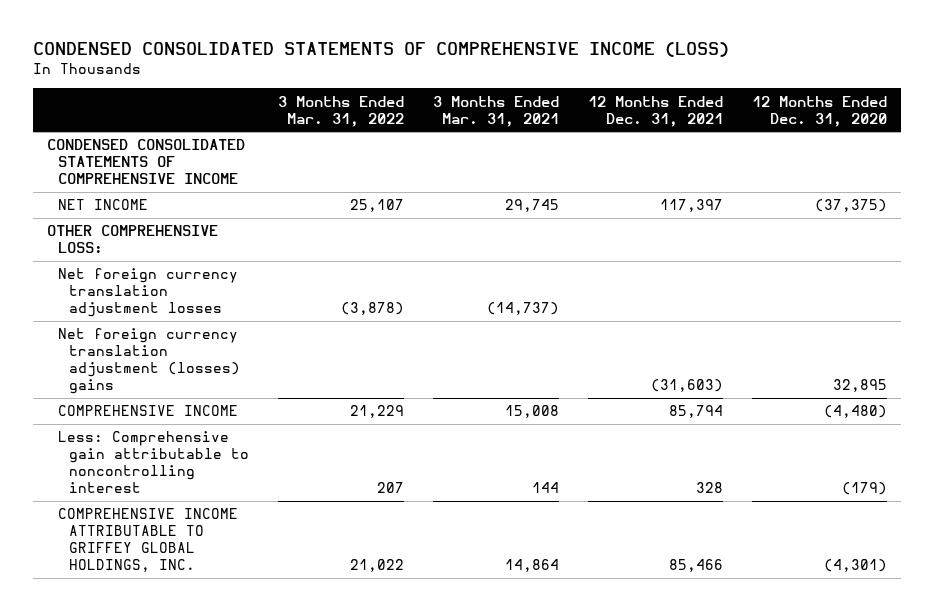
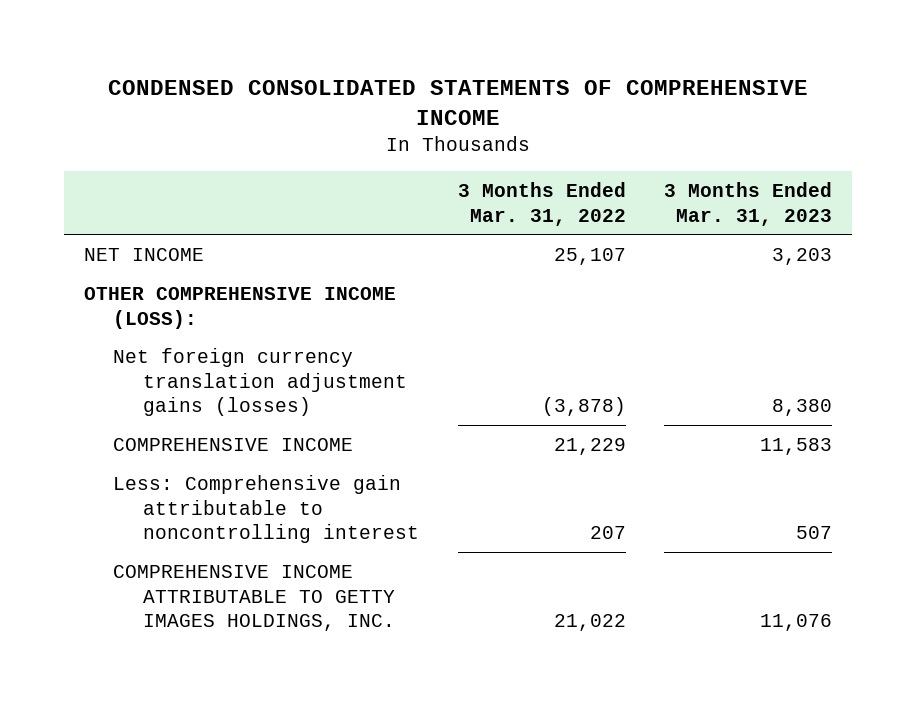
[33,42,730,58] CONDENSED CONSOLIDATED STATEMENTS OF COMPREHENSIVE INCOME (LOSS) -> [108,79,809,125] CONDENSED CONSOLIDATED STATEMENTS OF COMPREHENSIVE INCOME
[433,95,560,127] 3 Months Ended Mar. 31, 2021 -> none
[587,95,723,127] 12 Months Ended Dec. 31, 2021 -> none
[751,95,887,127] 12 Months Ended Dec. 31, 2020 -> none
none -> [664,181,833,226] 3 Months Ended Mar. 31, 2023
[47,139,246,185] CONDENSED CONSOLIDATED STATEMENTS OF COMPREHENSIVE INCOME -> none
[58,328,241,395] Net foreign currency translation adjustment (losses) gains -> none
[47,225,219,254] OTHER COMPREHENSIVE LOSS: -> [83,286,396,329] OTHER COMPREHENSIVE INCOME (LOSS):
[58,268,239,318] Net foreign currency translation adjustment losses -> [113,347,408,417] Net foreign currency translation adjustment gains (losses)
[58,508,239,573] COMPREHENSIVE INCOME ATTRIBUTABLE TO GRIFFEY GLOBAL HOLDINGS, INC. -> [113,564,396,632] COMPREHENSIVE INCOME ATTRIBUTABLE TO GETTY IMAGES HOLDINGS, INC.

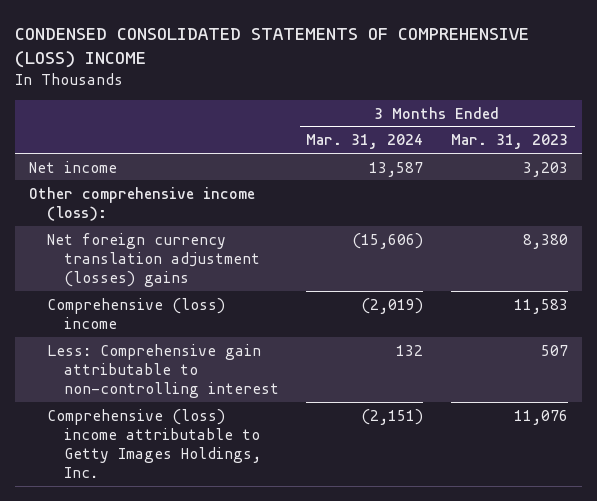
[108,79,809,125] CONDENSED CONSOLIDATED STATEMENTS OF COMPREHENSIVE INCOME -> [15,27,530,68] CONDENSED CONSOLIDATED STATEMENTS OF COMPREHENSIVE (LOSS) INCOME
[457,181,626,226] 3 Months Ended Mar. 31, 2022 -> none
none -> [306,134,424,150] Mar. 31, 2024
[83,247,204,261] NET INCOME -> [29,160,118,173] Net income
[83,286,396,329] OTHER COMPREHENSIVE INCOME (LOSS): -> [29,186,256,221] Other comprehensive income (loss):
[113,347,408,417] Net foreign currency translation adjustment gains (losses) -> [46,232,261,288] Net foreign currency translation adjustment (losses) gains
[113,437,354,451] COMPREHENSIVE INCOME -> [46,297,225,329] Comprehensive (loss) income
[113,474,420,544] Less: Comprehensive gain attributable to noncontrolling interest -> [46,343,280,399] Less: Comprehensive gain attributable to non-controlling interest
[113,564,396,632] COMPREHENSIVE INCOME ATTRIBUTABLE TO GETTY IMAGES HOLDINGS, INC. -> [46,408,262,479] Comprehensive (loss) income attributable to Getty Images Holdings, Inc.

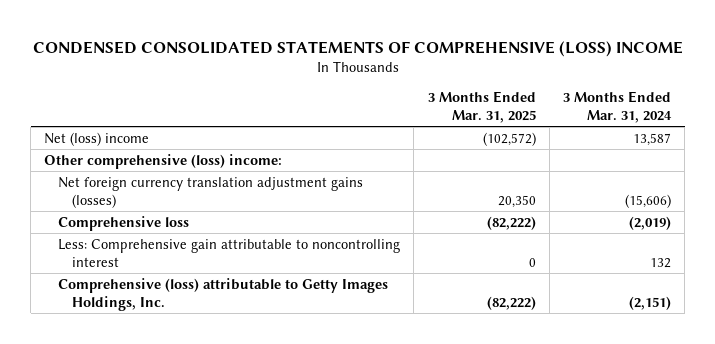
[450,134,568,150] Mar. 31, 2023 -> none
none -> [427,91,536,123] 3 Months Ended Mar. 31, 2025
[29,160,118,173] Net income -> [44,131,150,146] Net (loss) income
[29,186,256,221] Other comprehensive income (loss): -> [44,153,283,169] Other comprehensive (loss) income:
[46,232,261,288] Net foreign currency translation adjustment (losses) gains -> [58,176,364,208] Net foreign currency translation adjustment gains (losses)
[46,297,225,329] Comprehensive (loss) income -> [58,215,190,231] Comprehensive loss
[46,343,280,399] Less: Comprehensive gain attributable to non-controlling interest -> [58,238,401,267] Less: Comprehensive gain attributable to noncontrolling interest
[46,408,262,479] Comprehensive (loss) income attributable to Getty Images Holdings, Inc. -> [58,277,389,311] Comprehensive (loss) attributable to Getty Images Holdings, Inc.

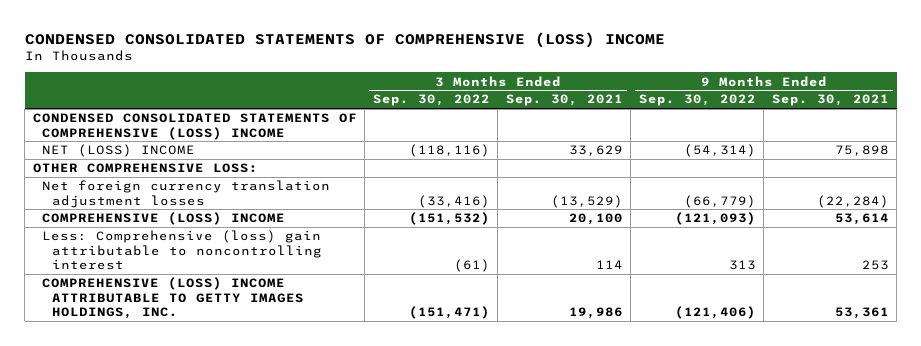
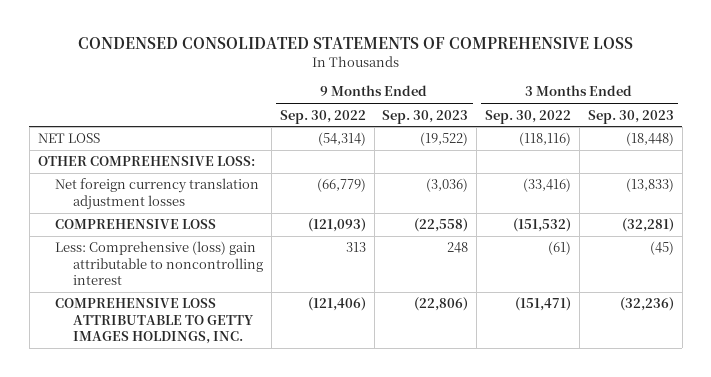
[24,31,665,48] CONDENSED CONSOLIDATED STATEMENTS OF COMPREHENSIVE (LOSS) INCOME -> [77,37,633,50] CONDENSED CONSOLIDATED STATEMENTS OF COMPREHENSIVE LOSS
[505,94,623,107] Sep. 30, 2021 -> none
[771,94,889,107] Sep. 30, 2021 -> none
none -> [382,109,469,124] Sep. 30, 2023
none -> [587,109,674,124] Sep. 30, 2023
[32,113,357,140] CONDENSED CONSOLIDATED STATEMENTS OF COMPREHENSIVE (LOSS) INCOME -> none
[42,144,196,158] NET (LOSS) INCOME -> [37,133,100,144] NET LOSS
[42,212,286,226] COMPREHENSIVE (LOSS) INCOME -> [55,219,217,230] COMPREHENSIVE LOSS
[42,277,305,320] COMPREHENSIVE (LOSS) INCOME ATTRIBUTABLE TO GETTY IMAGES HOLDINGS, INC. -> [55,298,255,344] COMPREHENSIVE LOSS ATTRIBUTABLE TO GETTY IMAGES HOLDINGS, INC.

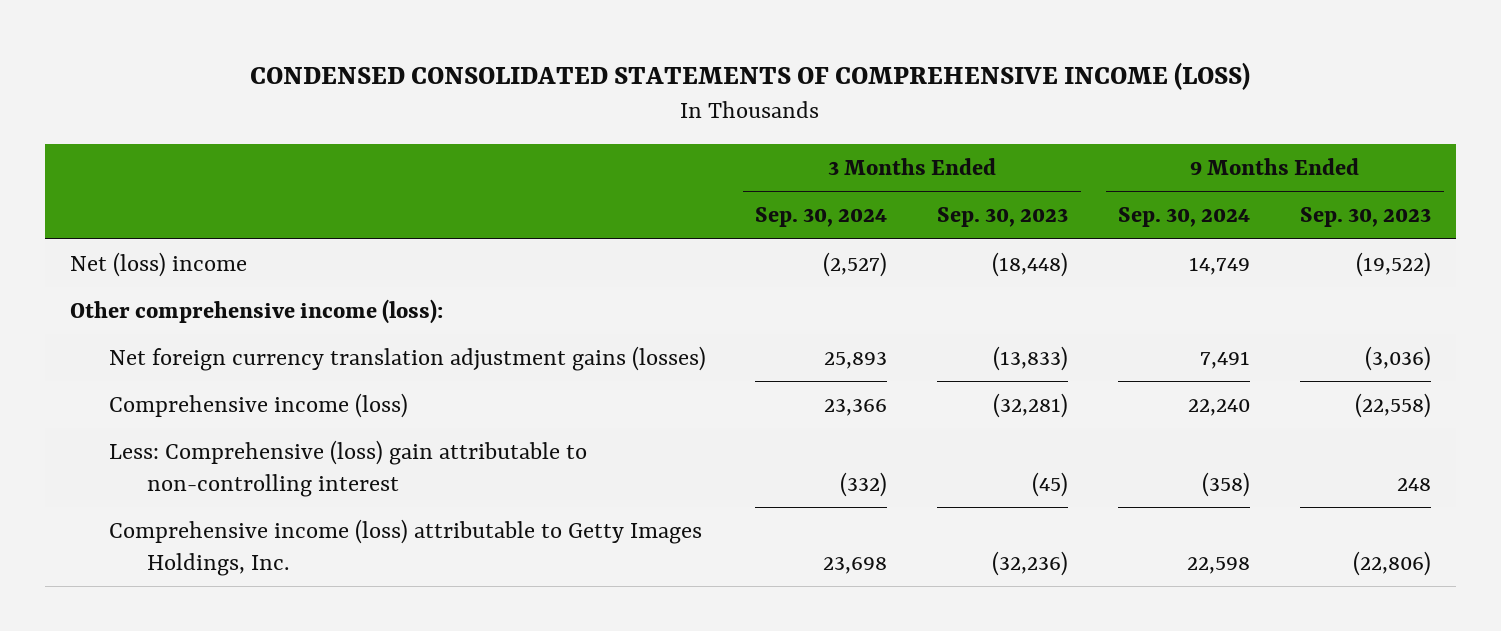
[77,37,633,50] CONDENSED CONSOLIDATED STATEMENTS OF COMPREHENSIVE LOSS -> [250,62,1251,91] CONDENSED CONSOLIDATED STATEMENTS OF COMPREHENSIVE INCOME (LOSS)
[279,109,366,124] Sep. 30, 2022 -> none
[485,109,572,124] Sep. 30, 2022 -> none
none -> [755,207,888,228] Sep. 30, 2024
none -> [1118,207,1251,228] Sep. 30, 2024
[37,133,100,144] NET LOSS -> [69,251,247,277] Net (loss) income
[37,156,255,167] OTHER COMPREHENSIVE LOSS: -> [69,298,443,324] Other comprehensive income (loss):
[55,178,260,210] Net foreign currency translation adjustment losses -> [108,345,706,371] Net foreign currency translation adjustment gains (losses)
[55,219,217,230] COMPREHENSIVE LOSS -> [108,392,408,418] Comprehensive income (loss)
[55,241,264,285] Less: Comprehensive (loss) gain attributable to noncontrolling interest -> [108,439,587,497] Less: Comprehensive (loss) gain attributable to non-controlling interest
[55,298,255,344] COMPREHENSIVE LOSS ATTRIBUTABLE TO GETTY IMAGES HOLDINGS, INC. -> [108,518,702,576] Comprehensive income (loss) attributable to Getty Images Holdings, Inc.

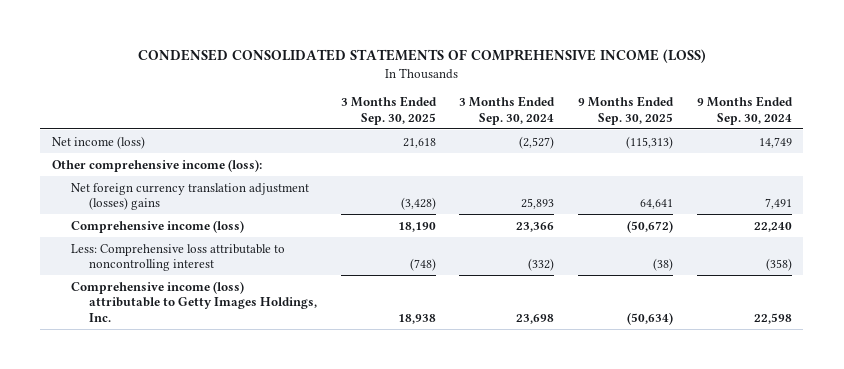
[937,207,1069,228] Sep. 30, 2023 -> none
[1300,207,1432,228] Sep. 30, 2023 -> none
none -> [340,95,437,125] 3 Months Ended Sep. 30, 2025
none -> [577,95,674,125] 9 Months Ended Sep. 30, 2025
[69,251,247,277] Net (loss) income -> [52,135,146,149] Net income (loss)
[108,345,706,371] Net foreign currency translation adjustment gains (losses) -> [70,182,309,211] Net foreign currency translation adjustment (losses) gains
[108,439,587,497] Less: Comprehensive (loss) gain attributable to non-controlling interest -> [70,243,285,272] Less: Comprehensive loss attributable to noncontrolling interest

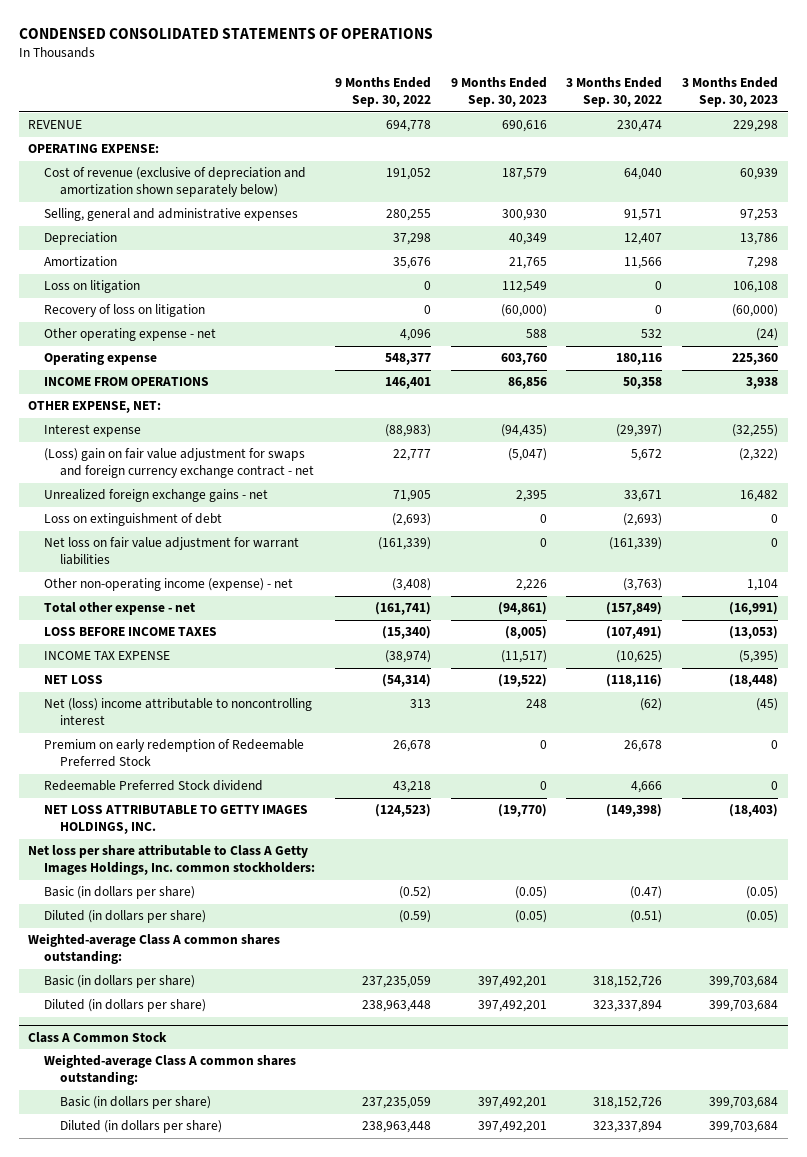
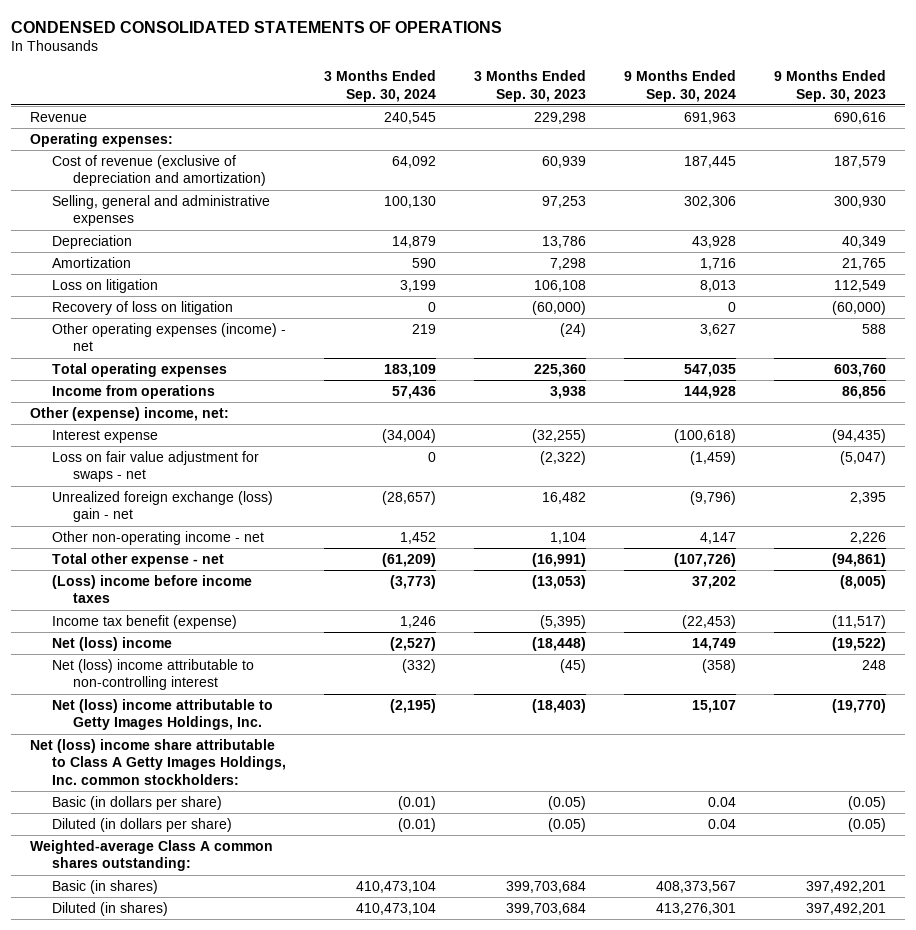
[335,76,432,107] 9 Months Ended Sep. 30, 2022 -> none
[566,76,663,107] 3 Months Ended Sep. 30, 2022 -> none
none -> [323,69,436,102] 3 Months Ended Sep. 30, 2024
none -> [623,69,736,102] 9 Months Ended Sep. 30, 2024
[28,120,83,130] REVENUE -> [30,111,88,122] Revenue
[28,144,160,154] OPERATING EXPENSE: -> [30,132,174,147] Operating expenses:
[44,167,307,198] Cost of revenue (exclusive of depreciation and amortization shown separately below) -> [51,154,266,187] Cost of revenue (exclusive of depreciation and amortization)
[44,328,217,342] Other operating expense - net -> [51,322,286,352] Other operating expenses (income) - net
[44,351,158,366] Operating expense -> [51,362,227,377] Total operating expenses
[44,377,210,387] INCOME FROM OPERATIONS -> [51,384,215,399] Income from operations
[28,401,162,414] OTHER EXPENSE, NET: -> [30,406,230,421] Other (expense) income, net:
[44,513,223,527] Loss on extinguishment of debt -> none
[44,537,300,566] Net loss on fair value adjustment for warrant liabilities -> none
[44,448,315,479] (Loss) gain on fair value adjustment for swaps and foreign currency exchange contract - net -> [51,450,259,483] Loss on fair value adjustment for swaps - net
[44,489,269,503] Unrealized foreign exchange gains - net -> [51,490,273,523] Unrealized foreign exchange (loss) gain - net
[44,578,294,592] Other non-operating income (expense) - net -> [51,530,264,545] Other non-operating income - net
[44,739,305,768] Premium on early redemption of Redeemable Preferred Stock -> none
[44,780,264,792] Redeemable Preferred Stock dividend -> none
[44,627,218,637] LOSS BEFORE INCOME TAXES -> [51,574,252,604] (Loss) income before income taxes
[44,651,171,661] INCOME TAX EXPENSE -> [51,614,237,629] Income tax benefit (expense)
[44,675,104,685] NET LOSS -> [51,636,172,651] Net (loss) income
[44,698,313,726] Net (loss) income attributable to noncontrolling interest -> [51,658,254,691] Net (loss) income attributable to non-controlling interest
[44,805,309,835] NET LOSS ATTRIBUTABLE TO GETTY IMAGES HOLDINGS, INC. -> [51,698,273,731] Net (loss) income attributable to Getty Images Holdings, Inc.
[28,844,316,876] Net loss per share attributable to Class A Getty Images Holdings, Inc. common stockholders: -> [30,738,286,786] Net (loss) income share attributable to Class A Getty Images Holdings, Inc. common stockholders:
[28,1031,168,1043] Class A Common Stock -> none
[44,1054,297,1086] Weighted-average Class A common shares outstanding: -> none
[60,1096,212,1110] Basic (in dollars per share) -> none
[60,1120,223,1134] Diluted (in dollars per share) -> none
[44,975,196,989] Basic (in dollars per share) -> [51,879,158,894] Basic (in shares)
[44,999,207,1013] Diluted (in dollars per share) -> [51,901,168,916] Diluted (in shares)

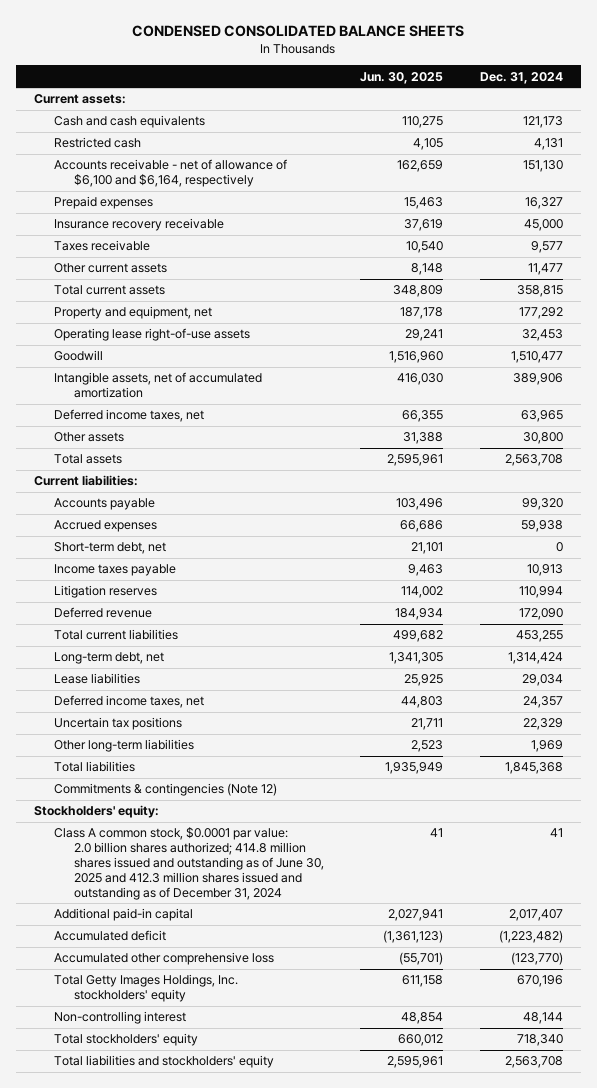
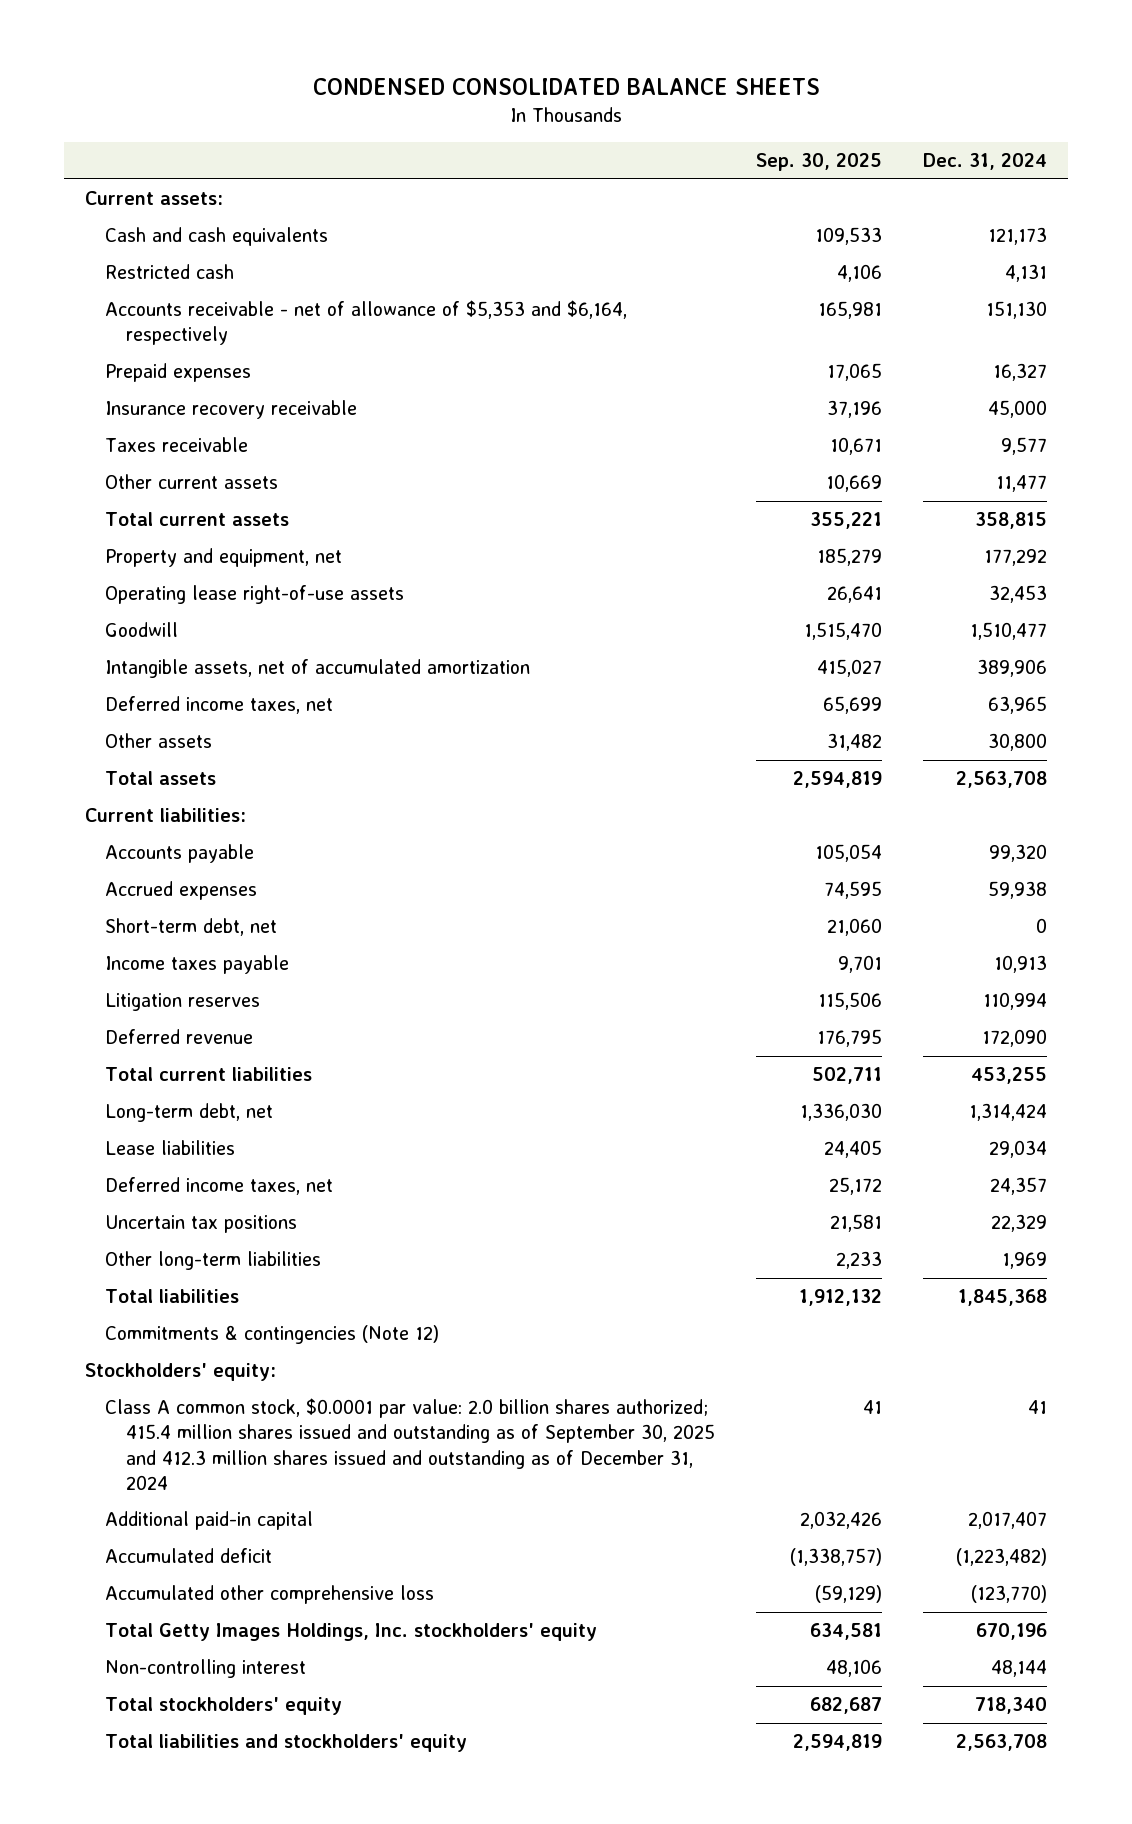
[360,71,444,84] Jun. 30, 2025 -> none
none -> [756,153,883,172] Sep. 30, 2025
[54,159,288,188] Accounts receivable - net of allowance of $6,100 and $6,164, respectively -> [105,300,628,346] Accounts receivable - net of allowance of $5,353 and $6,164, respectively
[54,827,325,900] Class A common stock, $0.0001 par value: 2.0 billion shares authorized; 414.8 million shares issued and outstanding as of June 30, 2025 and 412.3 million shares issued and outstanding as of December 31, 2024 -> [105,1398,716,1490] Class A common stock, $0.0001 par value: 2.0 billion shares authorized; 415.4 million shares issued and outstanding as of September 30, 2025 and 412.3 million shares issued and outstanding as of December 31, 2024

